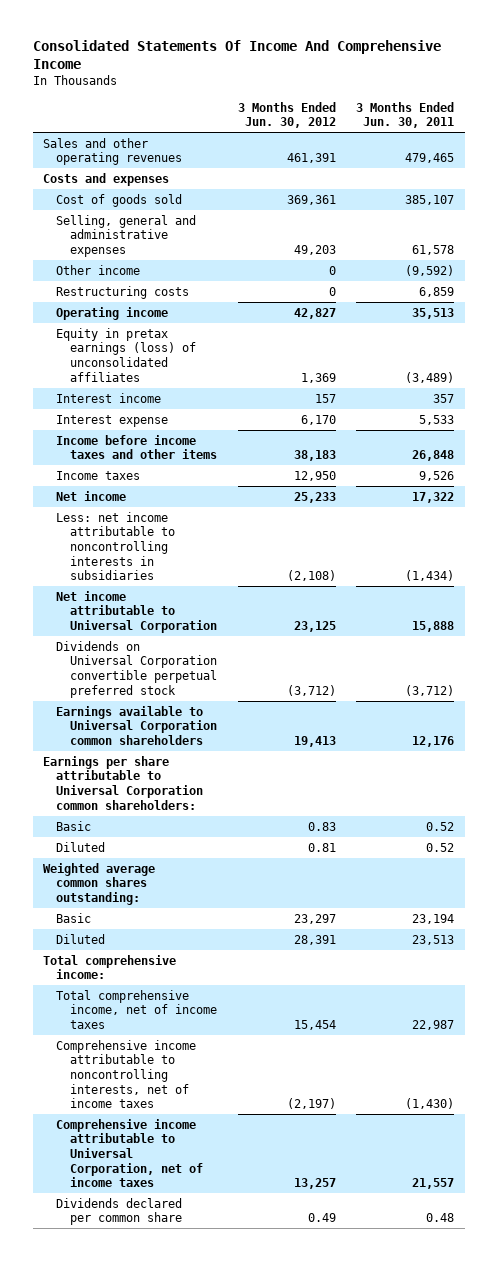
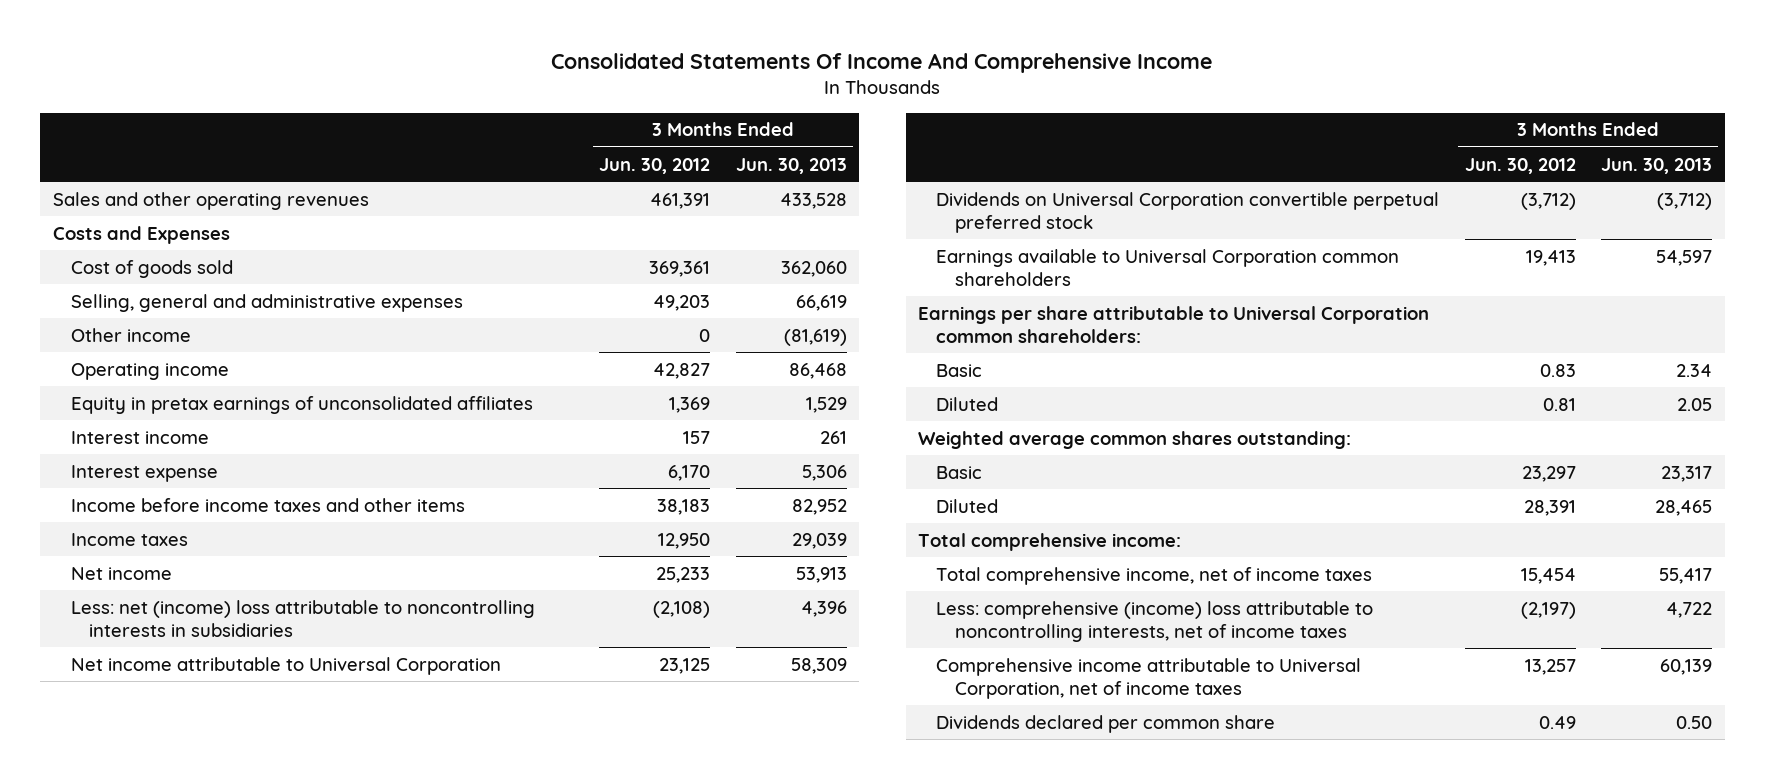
[356,101,455,129] 3 Months Ended Jun. 30, 2011 -> none
none -> [735,157,847,174] Jun. 30, 2013
[43,172,170,186] Costs and expenses -> [52,225,230,244] Costs and Expenses
[56,285,190,299] Restructuring costs -> none
[56,327,196,382] Equity in pretax earnings (loss) of unconsolidated affiliates -> [70,395,533,414] Equity in pretax earnings of unconsolidated affiliates
[56,511,175,581] Less: net income attributable to noncontrolling interests in subsidiaries -> [70,599,535,637] Less: net (income) loss attributable to noncontrolling interests in subsidiaries
[56,1039,197,1109] Comprehensive income attributable to noncontrolling interests, net of income taxes -> [936,600,1374,642] Less: comprehensive (income) loss attributable to noncontrolling interests, net of income taxes

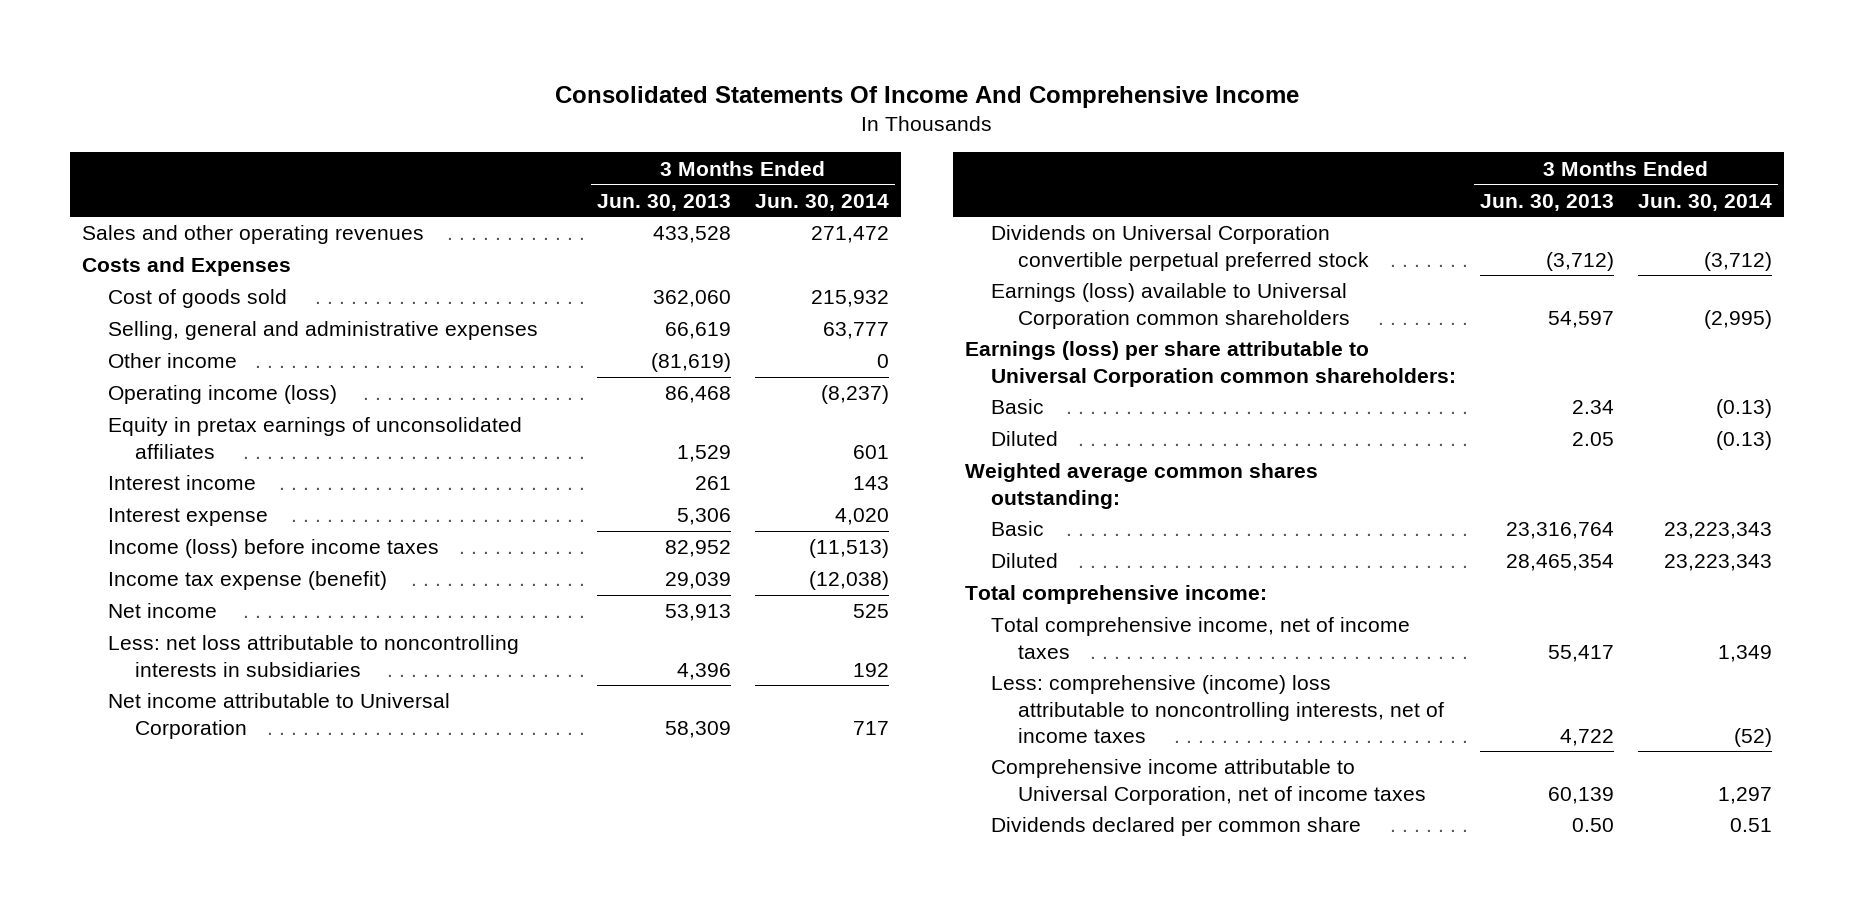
[599,157,711,174] Jun. 30, 2012 -> none
none -> [754,193,889,211] Jun. 30, 2014
[70,362,229,380] Operating income -> [108,385,338,405] Operating income (loss)
[70,497,465,512] Income before income taxes and other items -> [108,539,440,559] Income (loss) before income taxes
[70,532,188,546] Income taxes -> [108,571,388,591] Income tax expense (benefit)
[70,599,535,637] Less: net (income) loss attributable to noncontrolling interests in subsidiaries -> [108,635,520,677] Less: net loss attributable to noncontrolling interests in subsidiaries
[936,248,1400,286] Earnings available to Universal Corporation common shareholders -> [991,283,1350,329] Earnings (loss) available to Universal Corporation common shareholders
[918,305,1430,343] Earnings per share attributable to Universal Corporation common shareholders: -> [965,341,1457,387] Earnings (loss) per share attributable to Universal Corporation common shareholders:
[1661,465,1713,482] 23,317 -> [1506,522,1615,540] 23,316,764
[1655,499,1713,516] 28,465 -> [1506,554,1615,572] 28,465,354

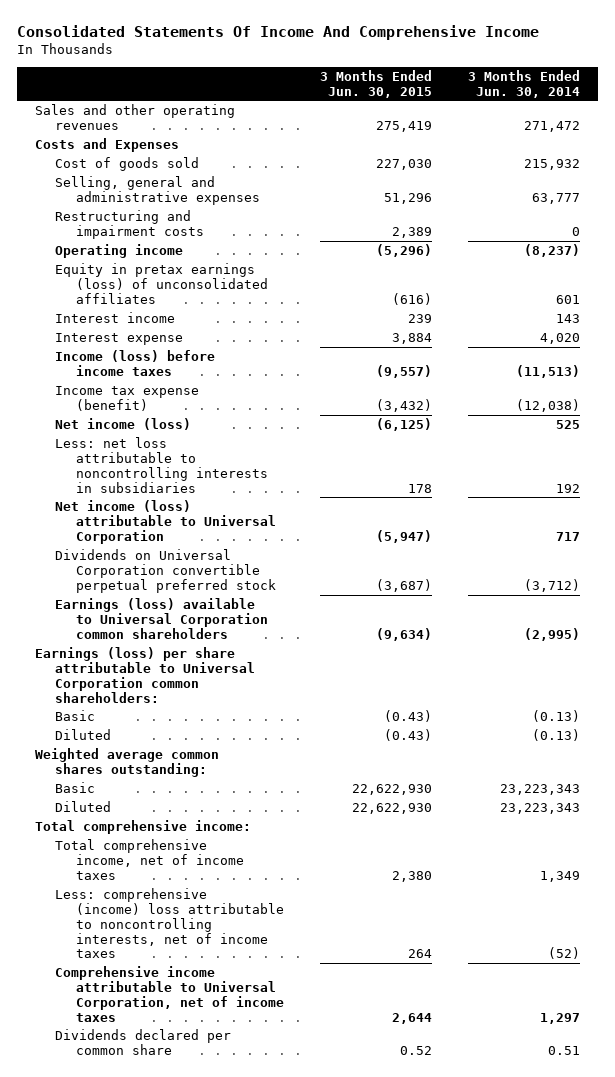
[597,193,732,211] Jun. 30, 2013 -> none
none -> [319,69,432,98] 3 Months Ended Jun. 30, 2015
[108,353,238,369] Other income -> none
none -> [55,210,204,239] Restructuring and impairment costs
[108,385,338,405] Operating income (loss) -> [55,244,184,259] Operating income
[108,417,523,459] Equity in pretax earnings of unconsolidated affiliates -> [55,263,268,304] Equity in pretax earnings (loss) of unconsolidated affiliates
[108,603,218,619] Net income -> [55,418,192,431] Net income (loss)
[108,693,451,739] Net income attributable to Universal Corporation -> [55,500,276,544] Net income (loss) attributable to Universal Corporation

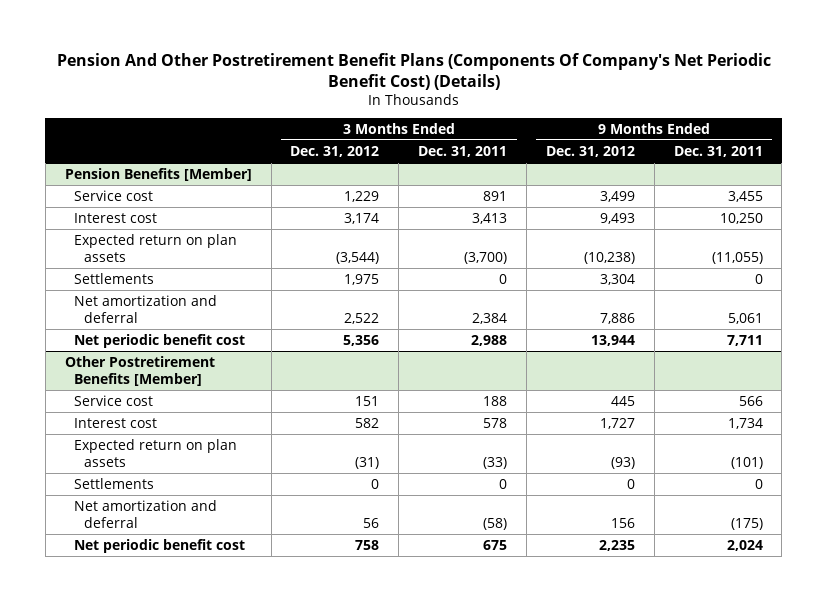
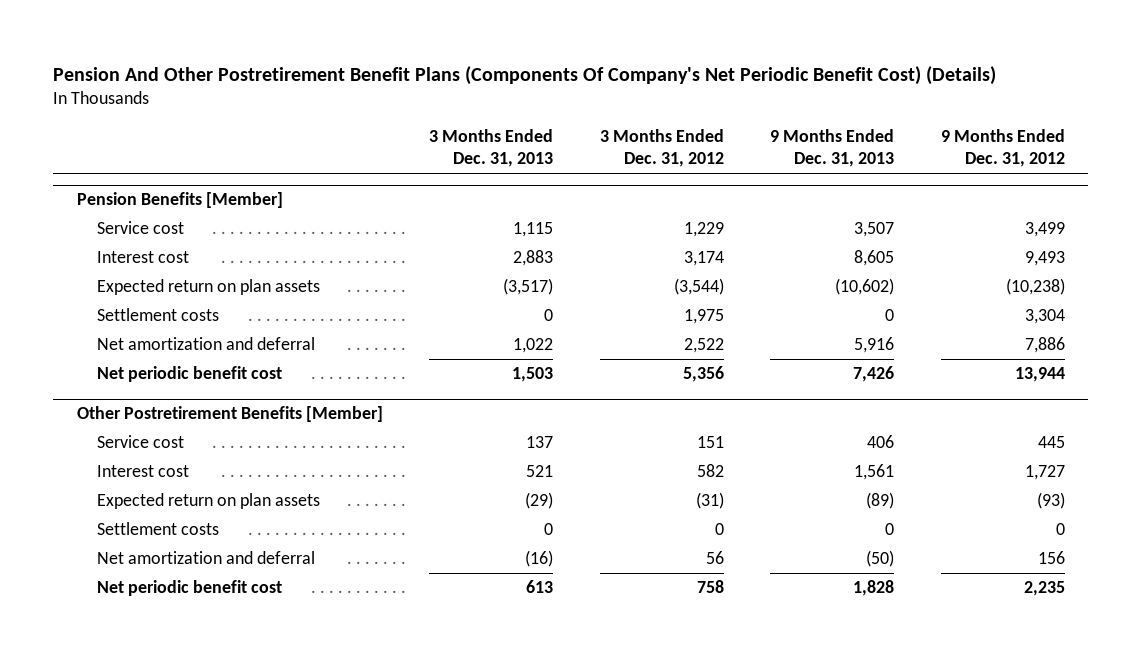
[418,145,508,157] Dec. 31, 2011 -> none
[673,145,763,157] Dec. 31, 2011 -> none
none -> [429,129,554,168] 3 Months Ended Dec. 31, 2013
none -> [770,129,895,168] 9 Months Ended Dec. 31, 2013
[74,272,155,284] Settlements -> [96,308,219,322] Settlement costs
[74,477,155,489] Settlements -> [96,522,219,536] Settlement costs

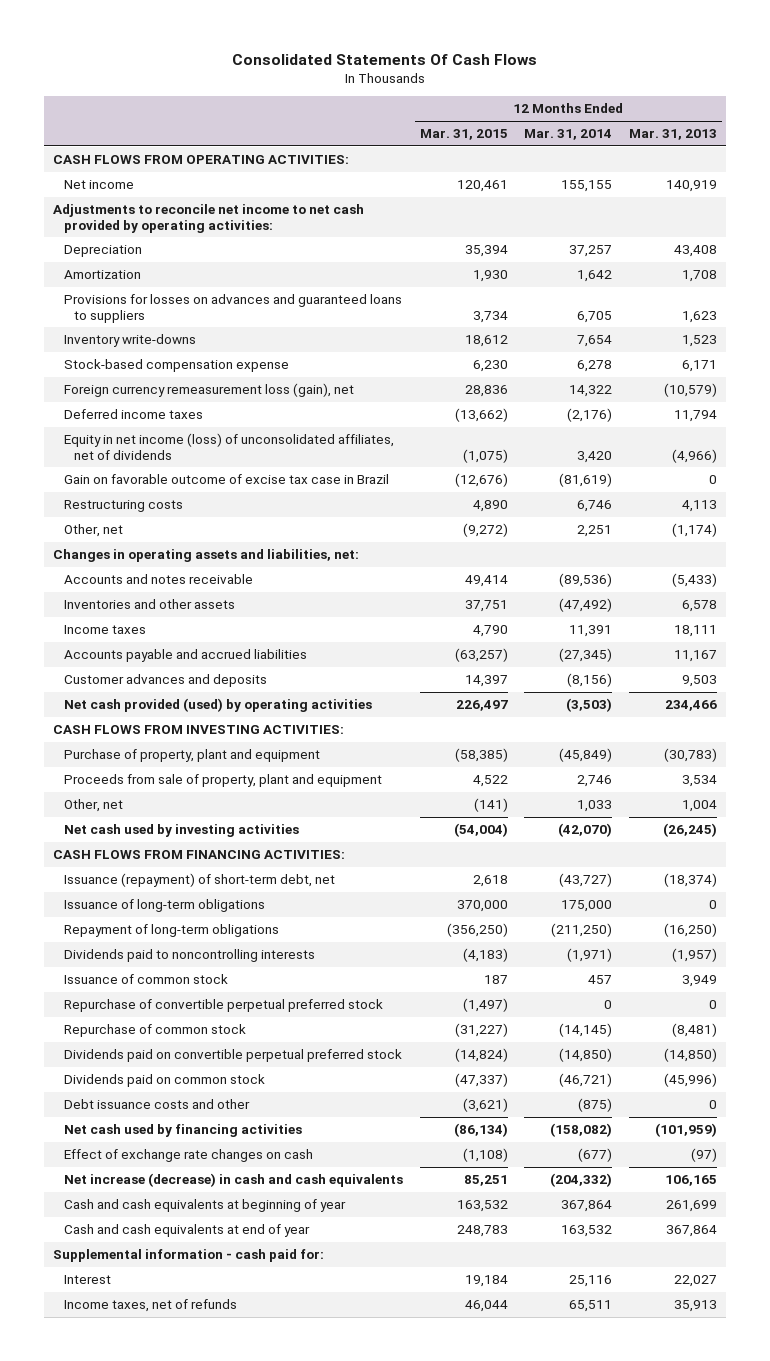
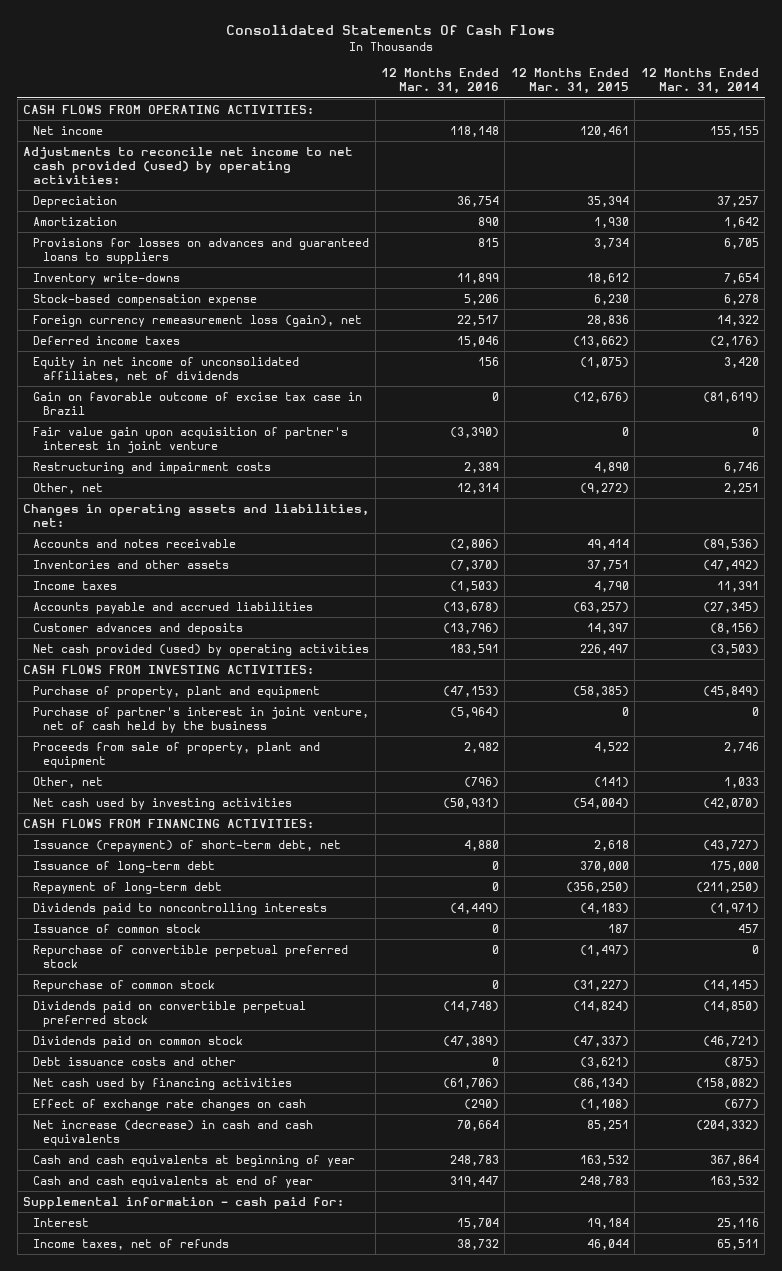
[629,129,718,141] Mar. 31, 2013 -> none
none -> [381,68,500,95] 12 Months Ended Mar. 31, 2016
[52,204,364,233] Adjustments to reconcile net income to net cash provided by operating activities: -> [23,147,354,184] Adjustments to reconcile net income to net cash provided (used) by operating activities:
[63,433,394,460] Equity in net income (loss) of unconsolidated affiliates, net of dividends -> [32,357,299,382] Equity in net income of unconsolidated affiliates, net of dividends
none -> [32,427,348,453] Fair value gain upon acquisition of partner's interest in joint venture
[63,500,183,513] Restructuring costs -> [32,462,271,475] Restructuring and impairment costs
none -> [32,707,369,733] Purchase of partner's interest in joint venture, net of cash held by the business
[63,899,265,913] Issuance of long-term obligations -> [32,861,215,874] Issuance of long-term debt
[63,924,279,938] Repayment of long-term obligations -> [32,882,222,895] Repayment of long-term debt

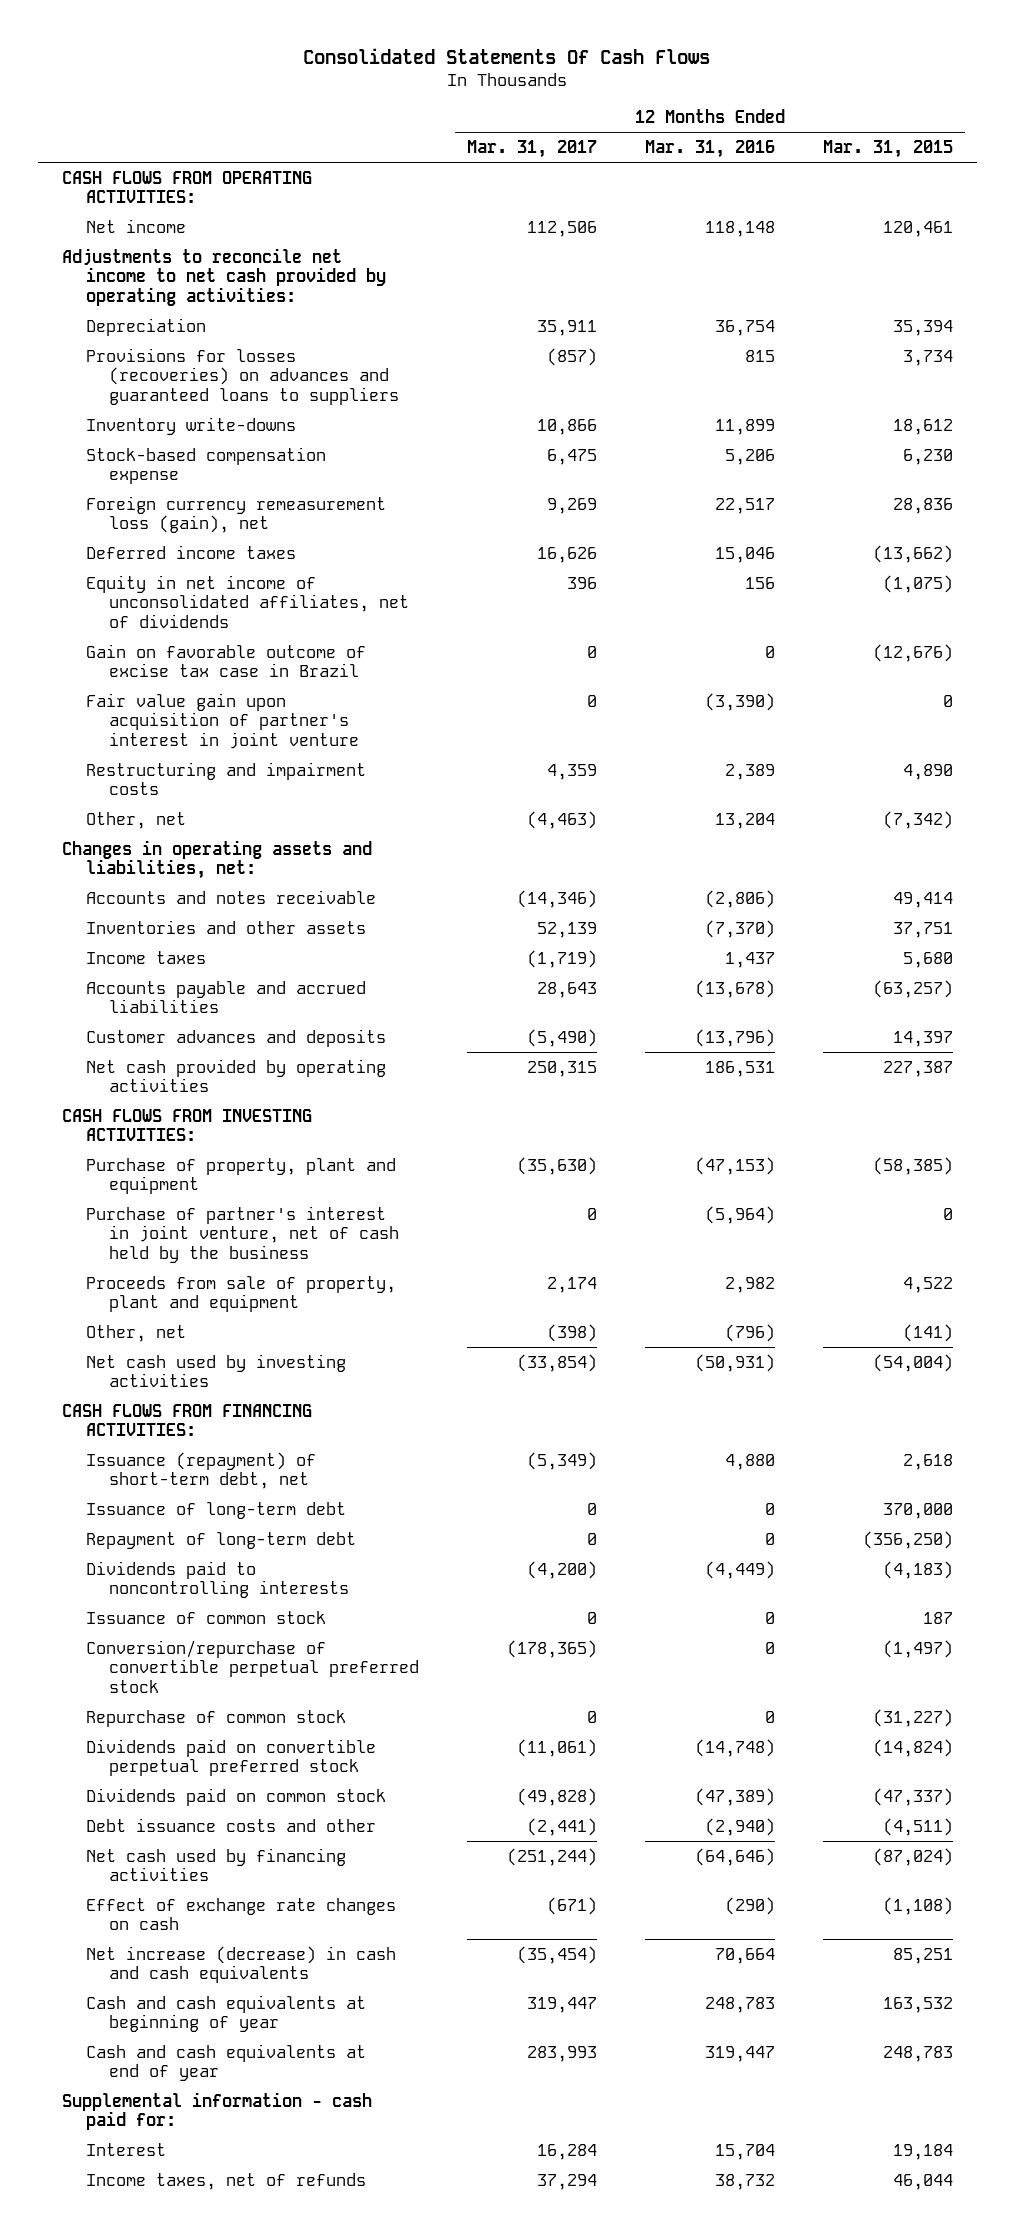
[640,68,759,95] 12 Months Ended Mar. 31, 2014 -> none
none -> [467,140,598,159] Mar. 31, 2017
[23,147,354,184] Adjustments to reconcile net income to net cash provided (used) by operating activities: -> [62,247,386,306] Adjustments to reconcile net income to net cash provided by operating activities:
[32,217,117,227] Amortization -> none
[32,238,369,264] Provisions for losses on advances and guaranteed loans to suppliers -> [85,347,400,405] Provisions for losses (recoveries) on advances and guaranteed loans to suppliers
[457,483,500,495] 12,314 -> [715,812,776,829] 13,204
[579,483,629,495] (9,272) -> [882,810,953,829] (7,342)
[450,581,500,593] (1,503) -> [725,951,776,968] 1,437
[593,581,629,593] 4,790 -> [902,951,953,968] 5,680
[32,644,369,657] Net cash provided (used) by operating activities -> [85,1058,386,1093] Net cash provided by operating activities
[450,644,500,656] 183,591 -> [705,1060,776,1077] 186,531
[579,644,629,656] 226,497 -> [882,1060,953,1077] 227,387
[32,945,348,968] Repurchase of convertible perpetual preferred stock -> [85,1639,420,1693] Conversion/repurchase of convertible perpetual preferred stock
[492,1057,500,1067] 0 -> [705,1817,776,1836] (2,940)
[579,1057,629,1069] (3,621) -> [882,1817,953,1836] (4,511)
[443,1078,500,1090] (61,706) -> [695,1847,776,1866] (64,646)
[572,1078,629,1090] (86,134) -> [872,1847,953,1866] (87,024)

